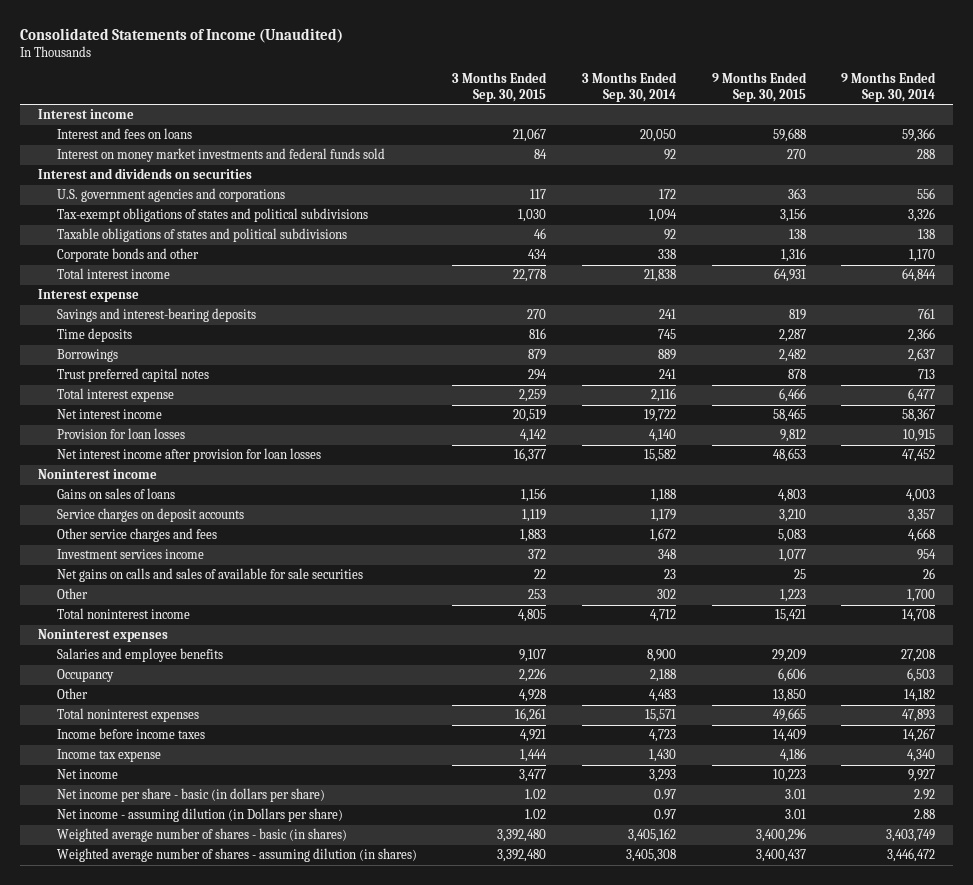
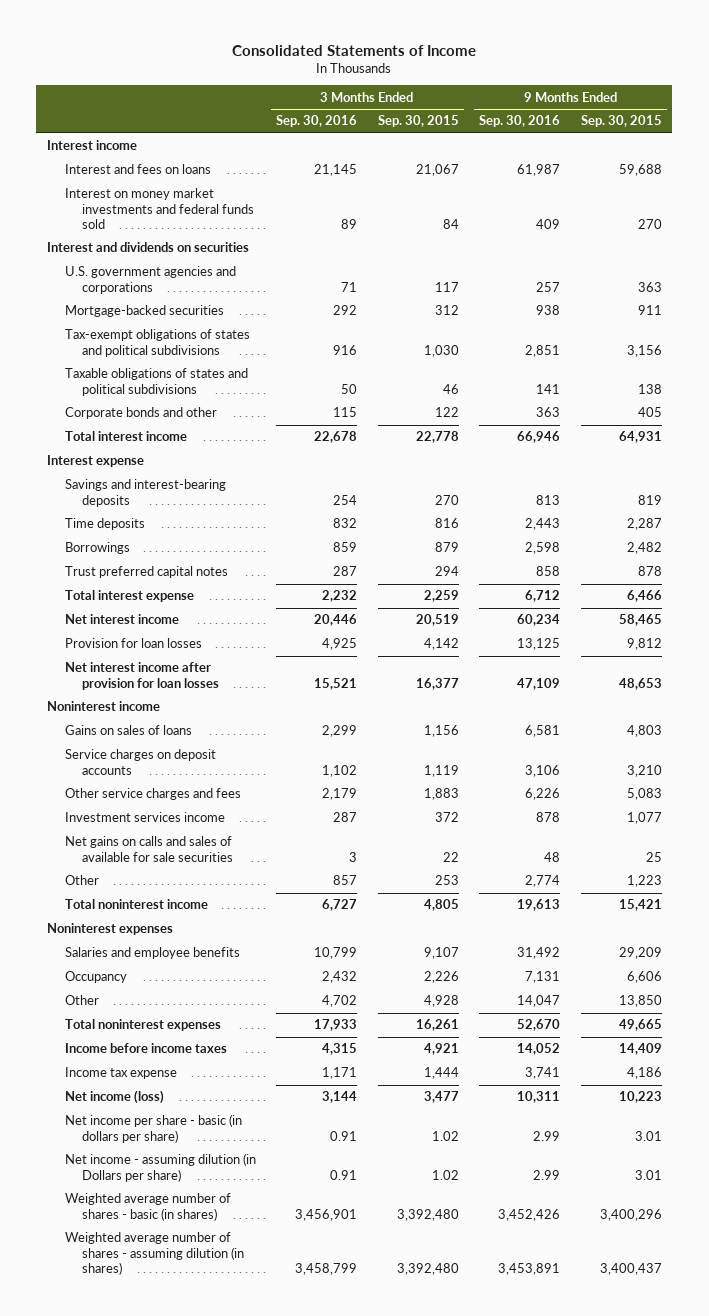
[20,27,344,43] Consolidated Statements of Income (Unaudited) -> [232,44,477,56] Consolidated Statements of Income
[581,72,677,102] 3 Months Ended Sep. 30, 2014 -> none
[841,72,937,102] 9 Months Ended Sep. 30, 2014 -> none
none -> [276,115,358,128] Sep. 30, 2016
none -> [479,115,561,128] Sep. 30, 2016
none -> [64,305,224,318] Mortgage-backed securities
[528,249,548,260] 434 -> [434,407,459,418] 122
[780,248,806,263] 1,316 -> [638,407,663,418] 405
[56,769,118,780] Net income -> [64,1090,164,1105] Net income (loss)

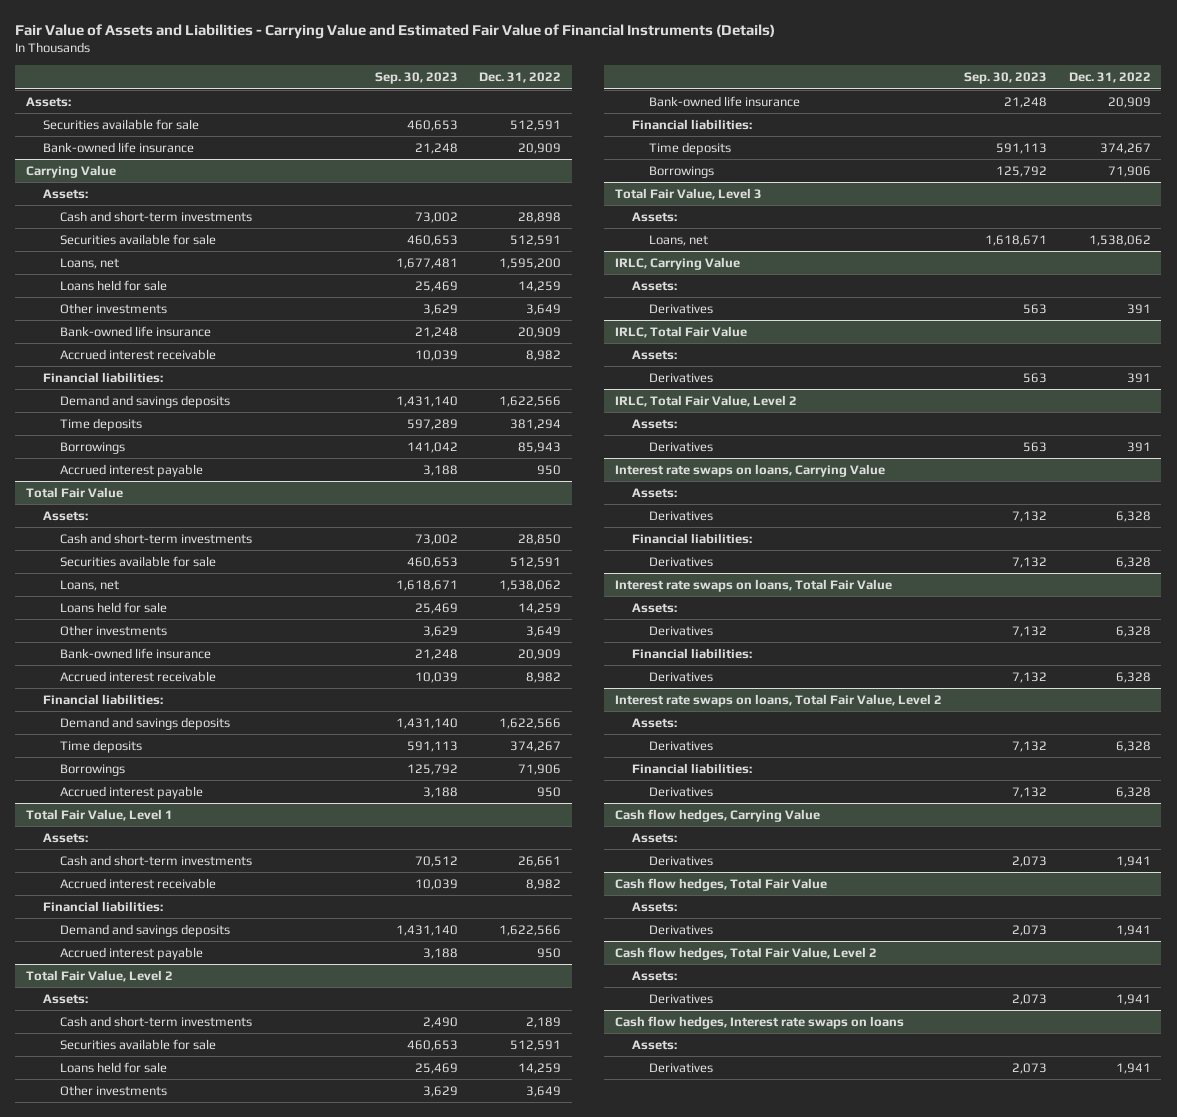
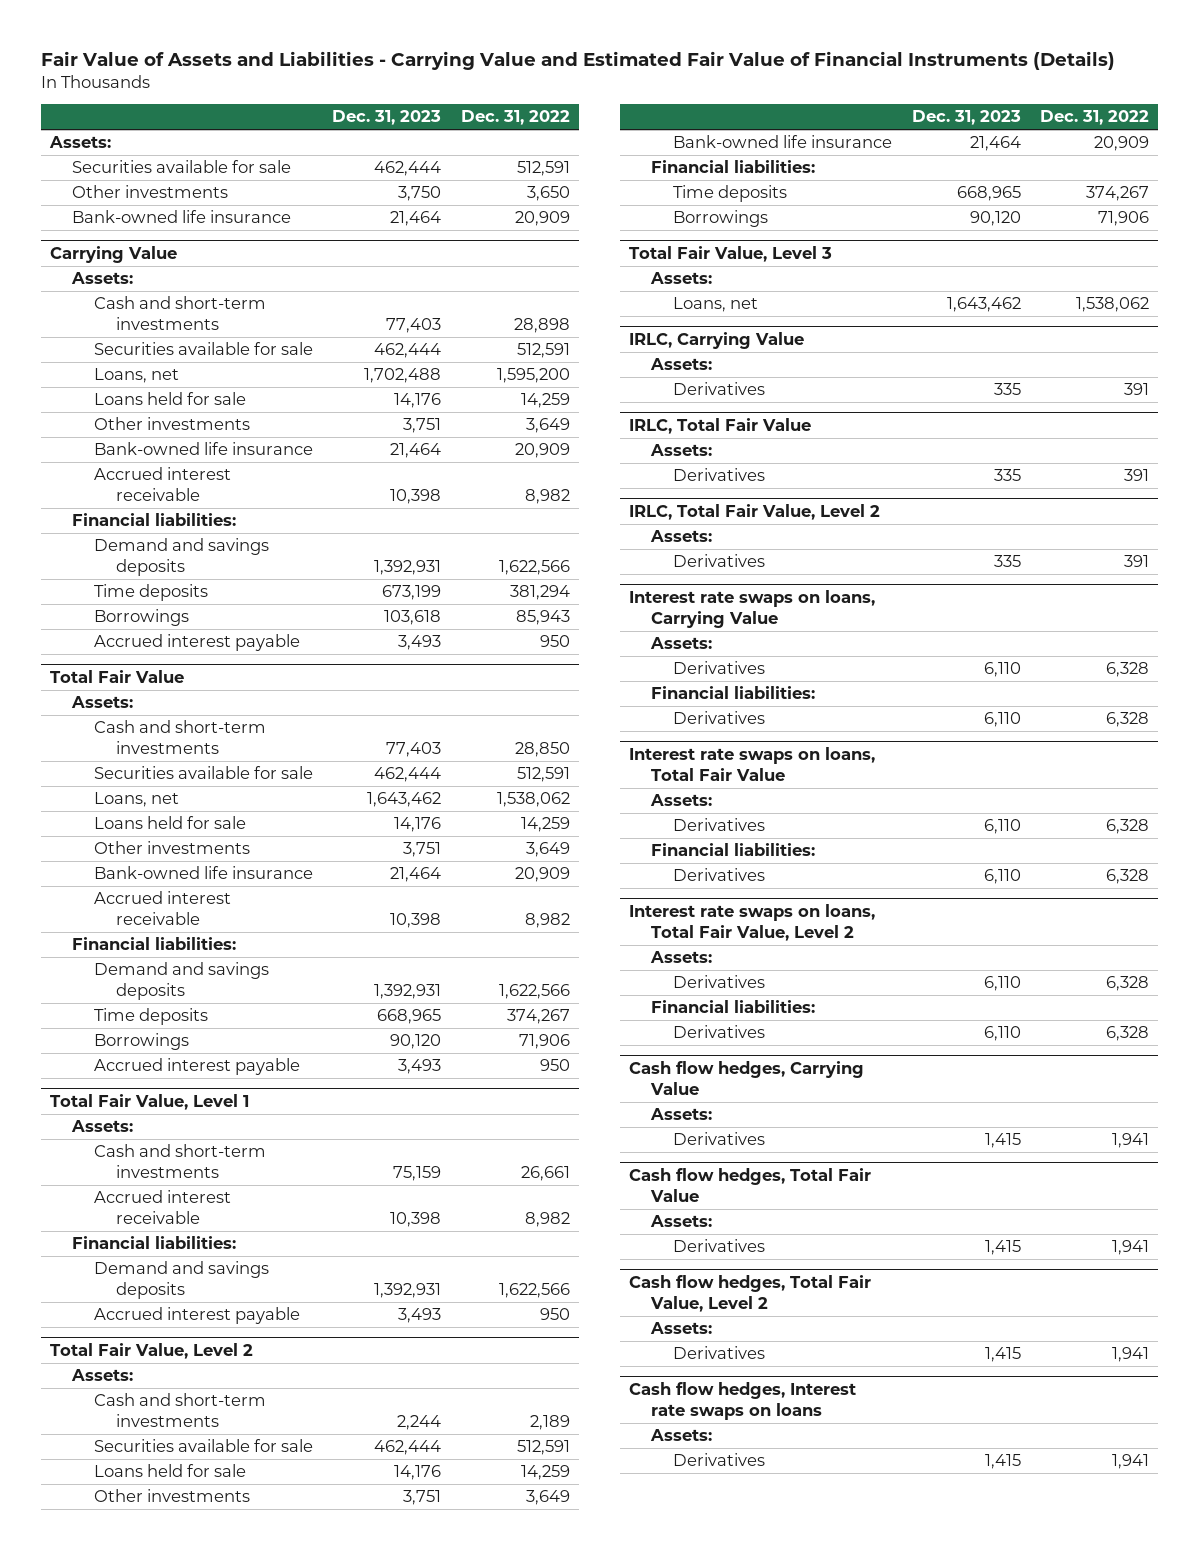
[374,72,458,85] Sep. 30, 2023 -> none
none -> [332,110,442,126] Dec. 31, 2023
none -> [72,185,229,199] Other investments

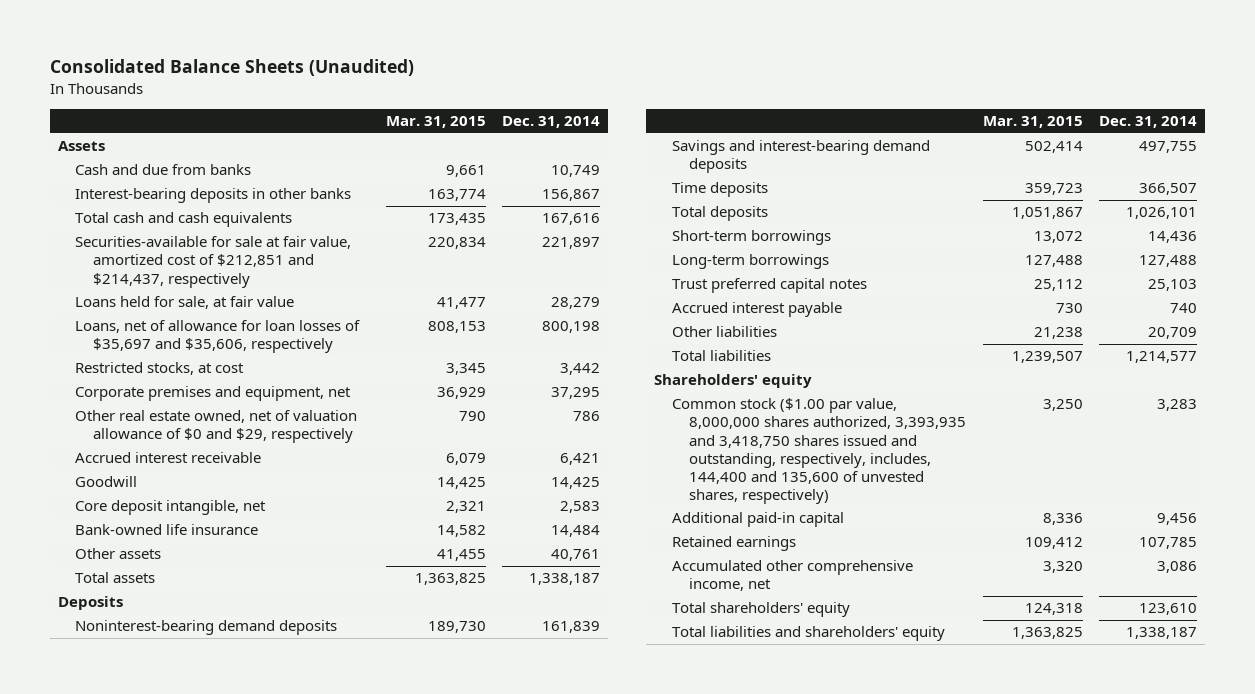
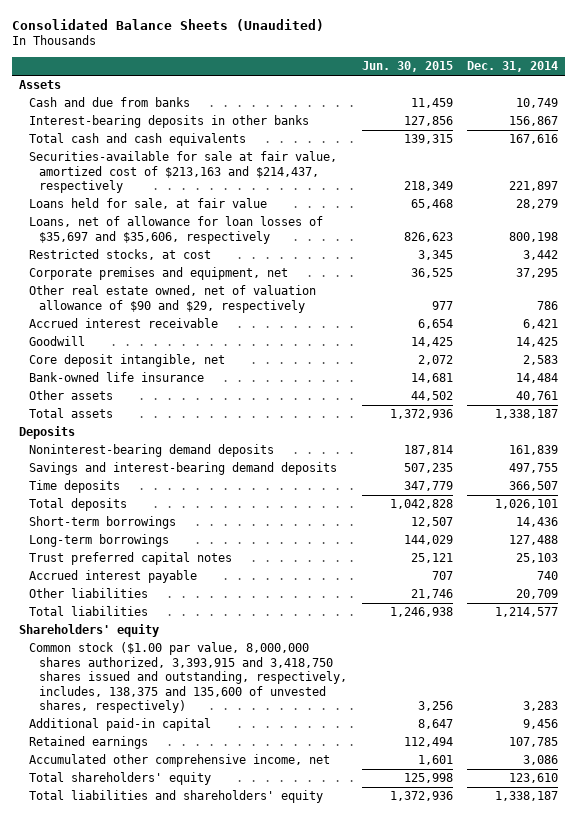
[386,116,487,129] Mar. 31, 2015 -> none
none -> [361,61,453,73] Jun. 30, 2015
[75,236,352,288] Securities-available for sale at fair value, amortized cost of $212,851 and $214,437, respectively -> [29,151,338,194] Securities-available for sale at fair value, amortized cost of $213,163 and $214,437, respectively
[75,410,358,444] Other real estate owned, net of valuation allowance of $0 and $29, respectively -> [29,285,317,313] Other real estate owned, net of valuation allowance of $90 and $29, respectively
[671,398,967,504] Common stock ($1.00 par value, 8,000,000 shares authorized, 3,393,935 and 3,418,750 shares issued and outstanding, respectively, includes, 144,400 and 135,600 of unvested shares, respectively) -> [29,642,348,713] Common stock ($1.00 par value, 8,000,000 shares authorized, 3,393,915 and 3,418,750 shares issued and outstanding, respectively, includes, 138,375 and 135,600 of unvested shares, respectively)

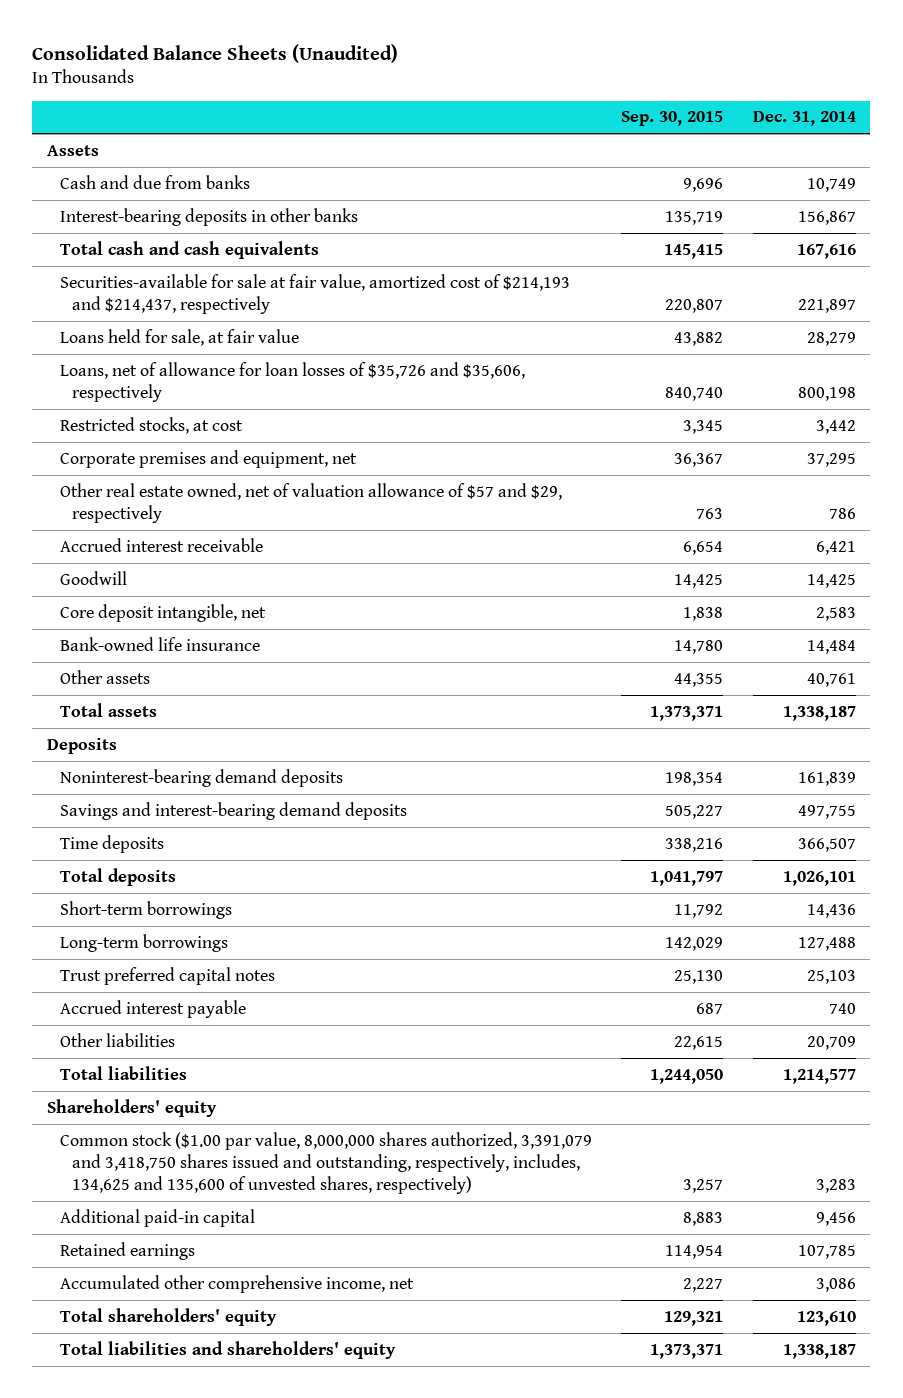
[361,61,453,73] Jun. 30, 2015 -> none
none -> [621,111,724,127] Sep. 30, 2015
[29,151,338,194] Securities-available for sale at fair value, amortized cost of $213,163 and $214,437, respectively -> [59,273,570,314] Securities-available for sale at fair value, amortized cost of $214,193 and $214,437, respectively
[29,216,324,244] Loans, net of allowance for loan losses of $35,697 and $35,606, respectively -> [59,361,525,402] Loans, net of allowance for loan losses of $35,726 and $35,606, respectively
[29,285,317,313] Other real estate owned, net of valuation allowance of $90 and $29, respectively -> [59,482,562,523] Other real estate owned, net of valuation allowance of $57 and $29, respectively
[29,642,348,713] Common stock ($1.00 par value, 8,000,000 shares authorized, 3,393,915 and 3,418,750 shares issued and outstanding, respectively, includes, 138,375 and 135,600 of unvested shares, respectively) -> [59,1131,592,1194] Common stock ($1.00 par value, 8,000,000 shares authorized, 3,391,079 and 3,418,750 shares issued and outstanding, respectively, includes, 134,625 and 135,600 of unvested shares, respectively)

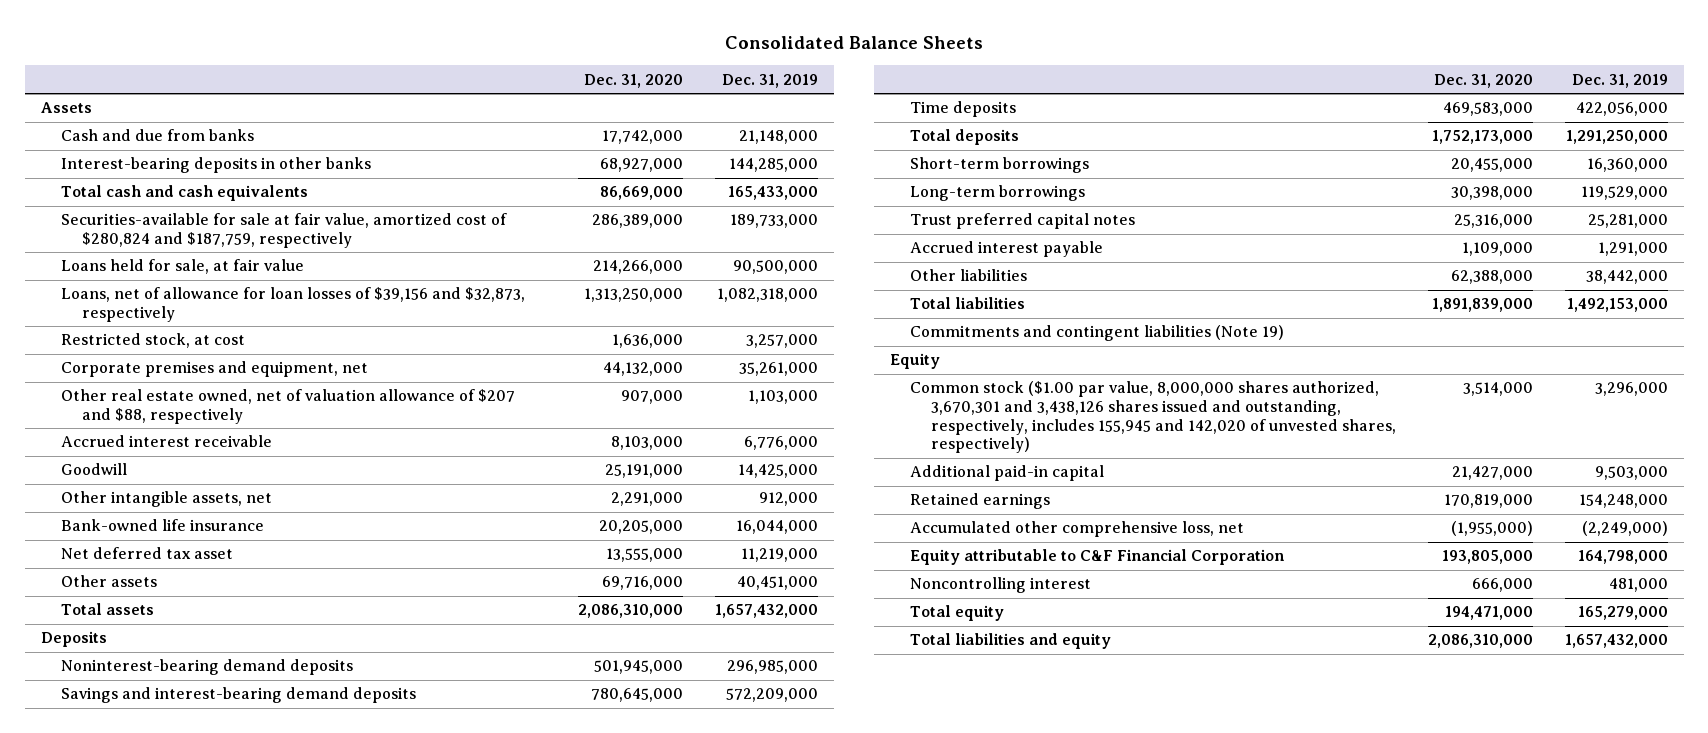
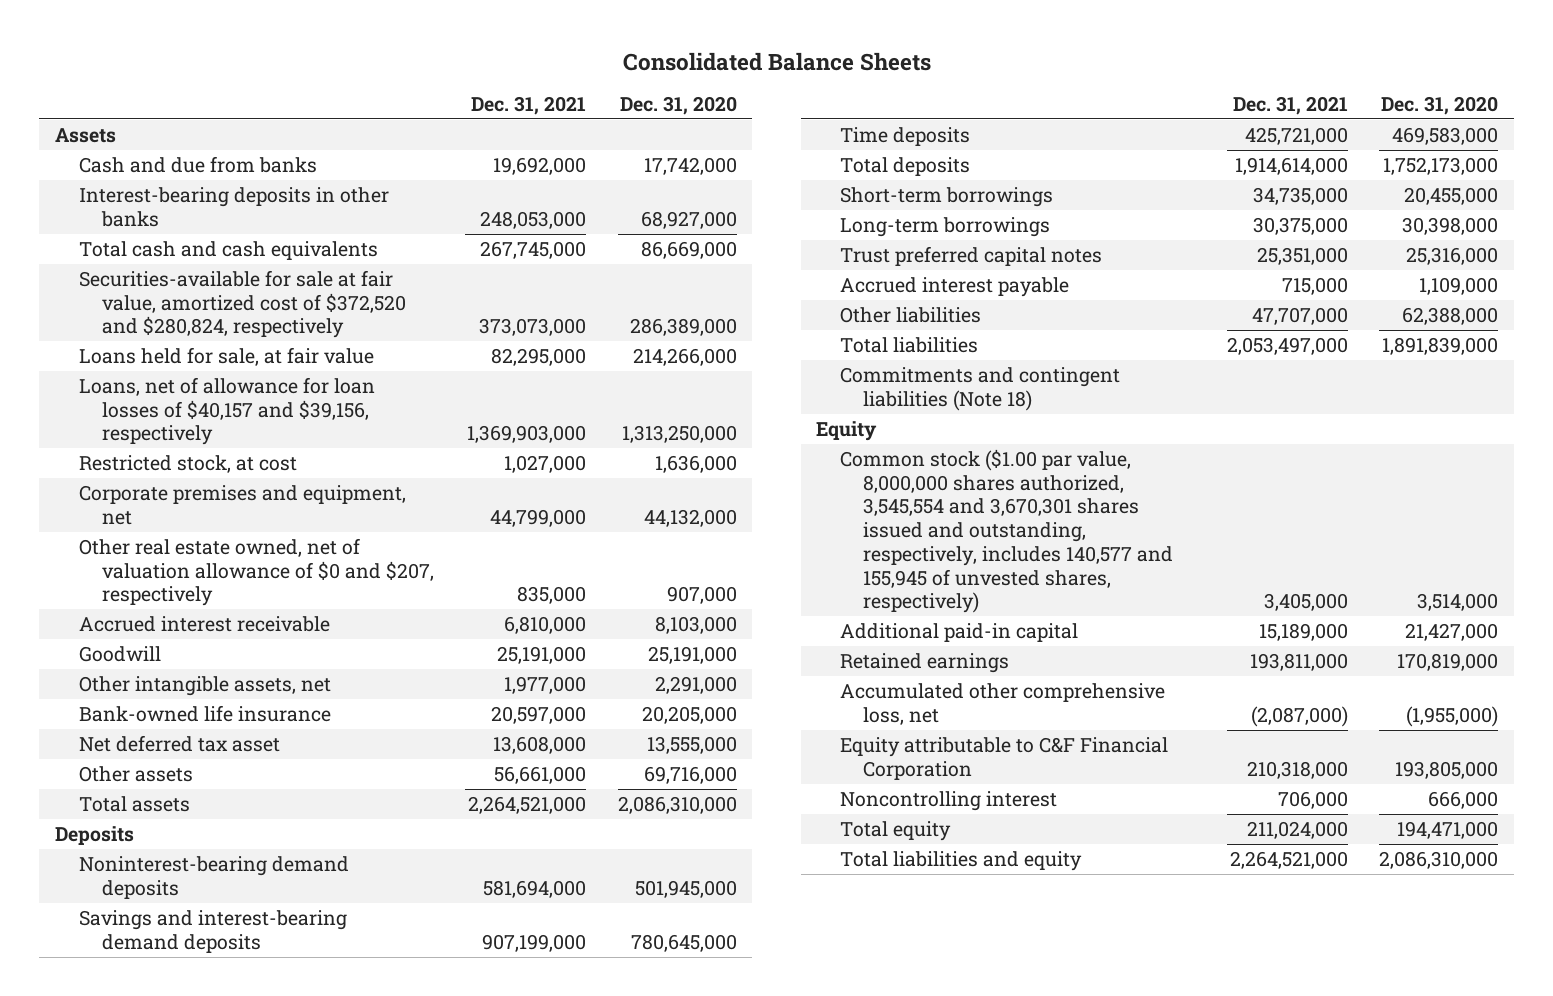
[722,73,819,88] Dec. 31, 2019 -> none
none -> [471,95,587,115] Dec. 31, 2021
[61,213,508,249] Securities-available for sale at fair value, amortized cost of $280,824 and $187,759, respectively -> [78,269,406,339] Securities-available for sale at fair value, amortized cost of $372,520 and $280,824, respectively
[61,287,526,323] Loans, net of allowance for loan losses of $39,156 and $32,873, respectively -> [78,376,375,446] Loans, net of allowance for loan losses of $40,157 and $39,156, respectively
[61,389,516,425] Other real estate owned, net of valuation allowance of $207 and $88, respectively -> [78,537,434,607] Other real estate owned, net of valuation allowance of $0 and $207, respectively
[910,325,1285,342] Commitments and contingent liabilities (Note 19) -> [839,366,1120,411] Commitments and contingent liabilities (Note 18)
[910,381,1396,454] Common stock ($1.00 par value, 8,000,000 shares authorized, 3,670,301 and 3,438,126 shares issued and outstanding, respectively, includes 155,945 and 142,020 of unvested shares, respectively) -> [839,448,1174,614] Common stock ($1.00 par value, 8,000,000 shares authorized, 3,545,554 and 3,670,301 shares issued and outstanding, respectively, includes 140,577 and 155,945 of unvested shares, respectively)

